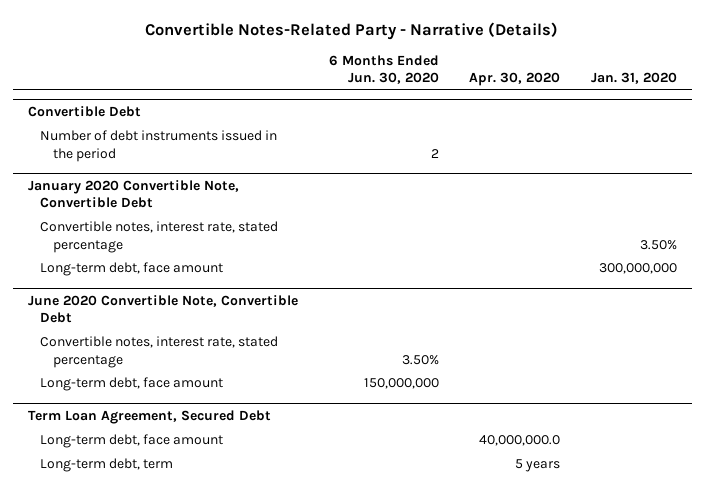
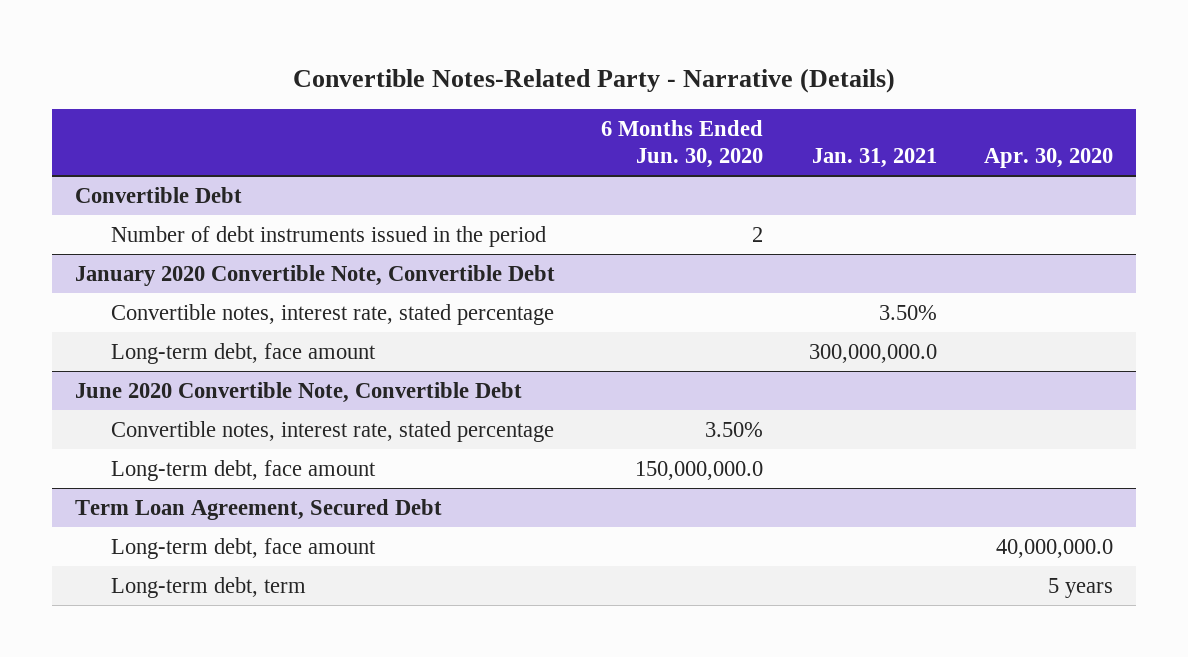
[590,72,677,85] Jan. 31, 2020 -> none
none -> [812,148,938,169] Jan. 31, 2021
[363,378,439,390] 150,000,000 -> [635,460,764,480] 150,000,000.0

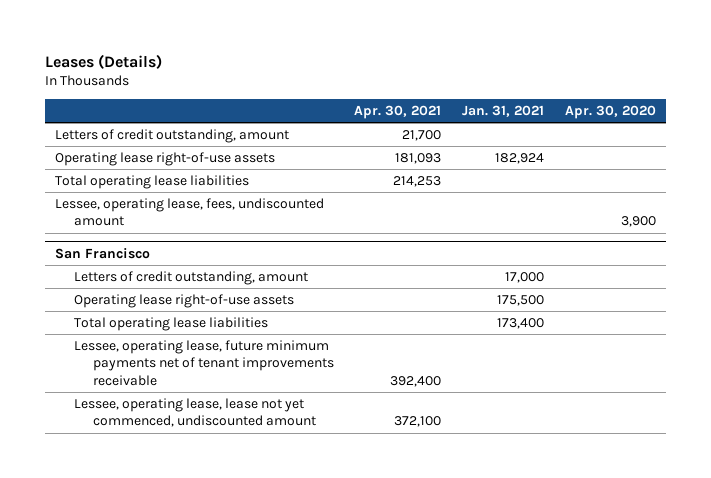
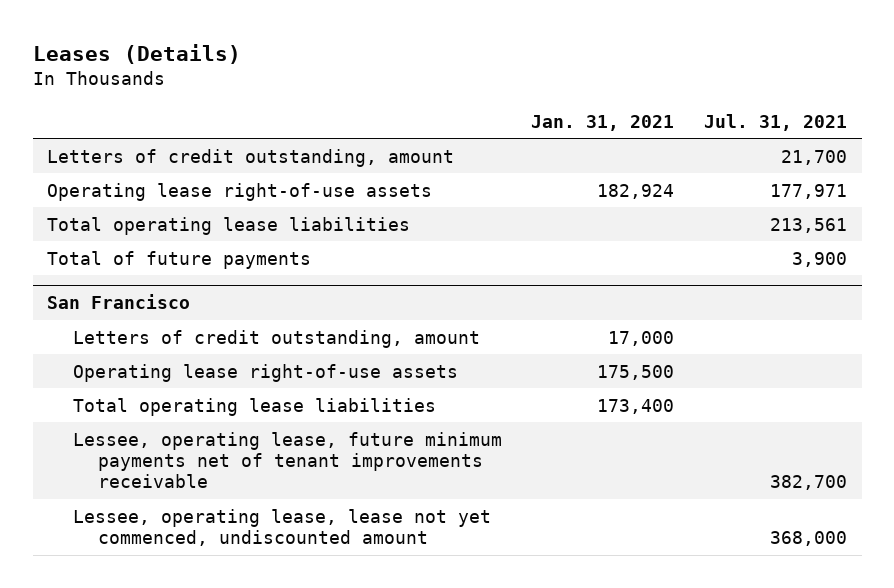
[354,105,442,120] Apr. 30, 2021 -> none
[564,105,656,120] Apr. 30, 2020 -> none
none -> [703,113,847,131] Jul. 31, 2021
[55,197,325,227] Lessee, operating lease, fees, undiscounted amount -> [47,250,312,269] Total of future payments

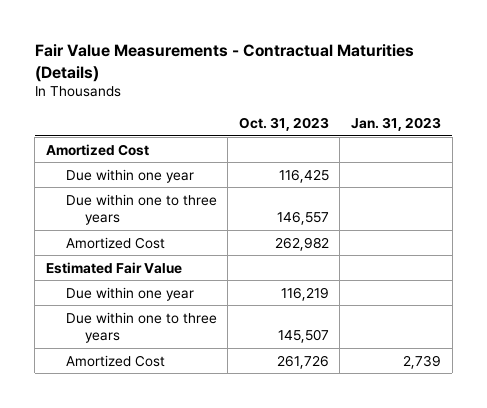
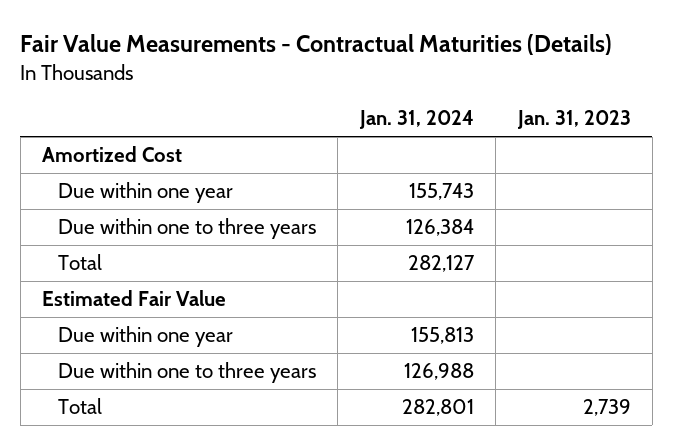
[238,116,329,131] Oct. 31, 2023 -> none
none -> [358,110,474,130] Jan. 31, 2024
[65,236,165,249] Amortized Cost -> [57,254,102,271] Total
[65,354,165,367] Amortized Cost -> [57,398,102,415] Total

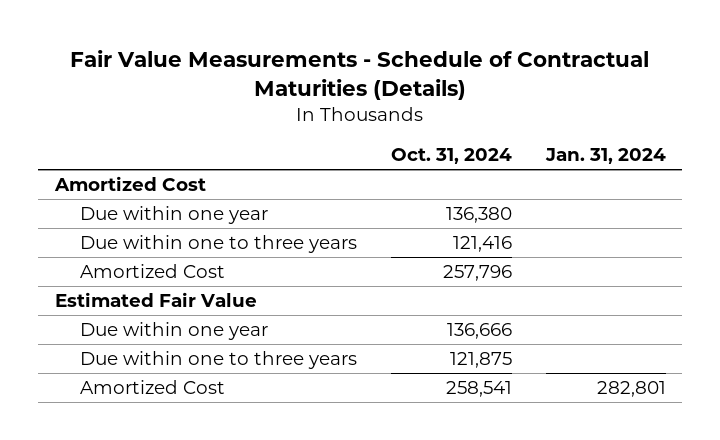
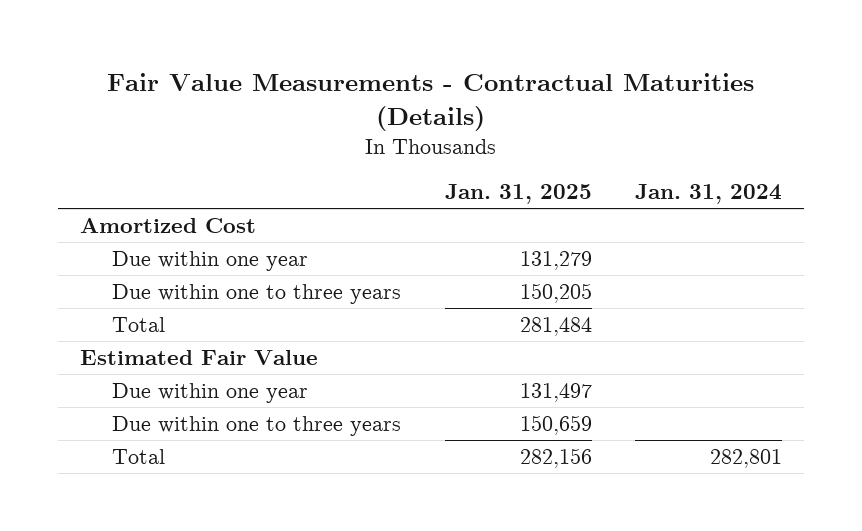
[70,49,650,101] Fair Value Measurements - Schedule of Contractual Maturities (Details) -> [106,73,754,131] Fair Value Measurements - Contractual Maturities (Details)
[390,148,512,165] Oct. 31, 2024 -> none
none -> [444,184,592,205] Jan. 31, 2025
[80,264,226,279] Amortized Cost -> [112,316,166,332] Total
[80,380,226,395] Amortized Cost -> [112,448,166,464] Total

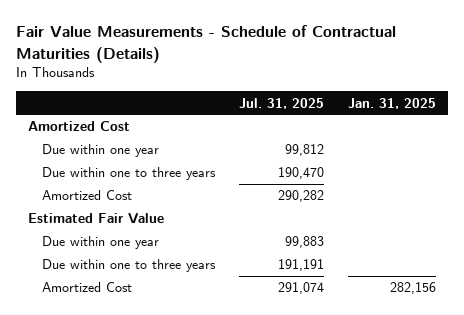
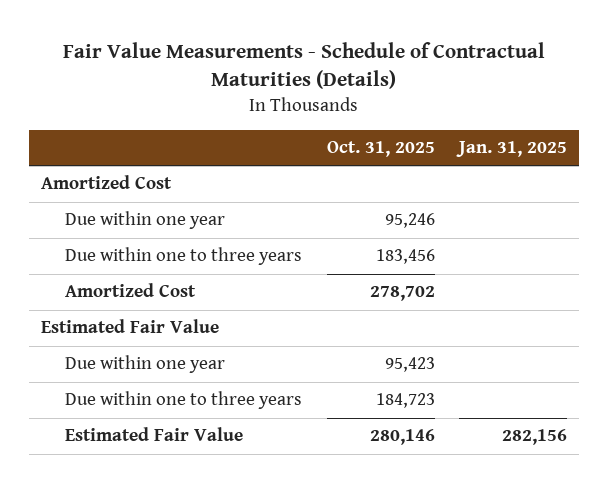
[238,97,324,109] Jul. 31, 2025 -> none
none -> [326,141,435,158] Oct. 31, 2025
[41,282,132,293] Amortized Cost -> [65,427,244,442] Estimated Fair Value

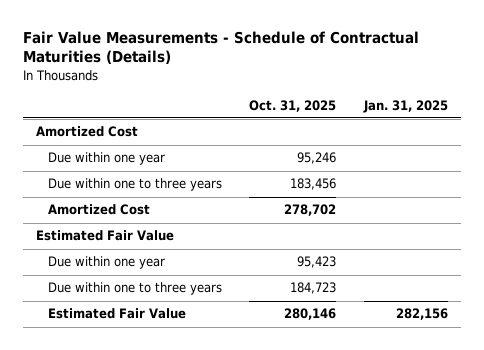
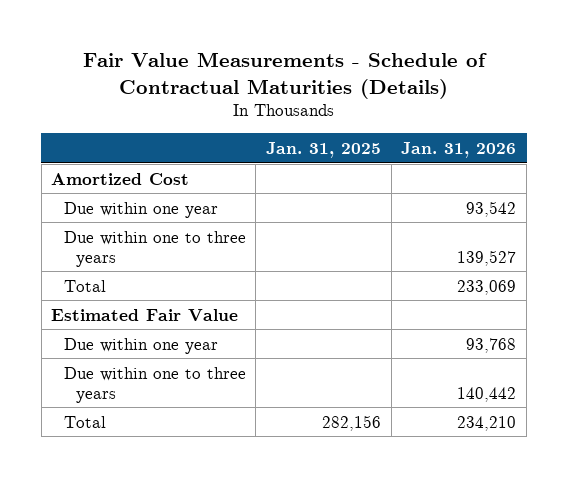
[249,99,337,112] Oct. 31, 2025 -> none
none -> [401,141,517,158] Jan. 31, 2026
[47,204,150,216] Amortized Cost -> [63,279,106,292] Total
[47,308,186,320] Estimated Fair Value -> [63,415,106,428] Total

